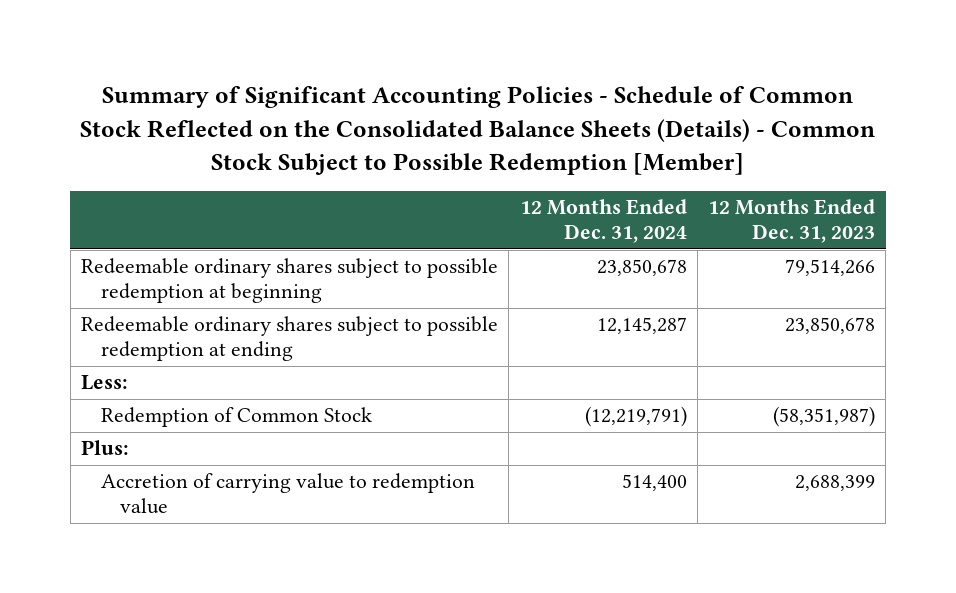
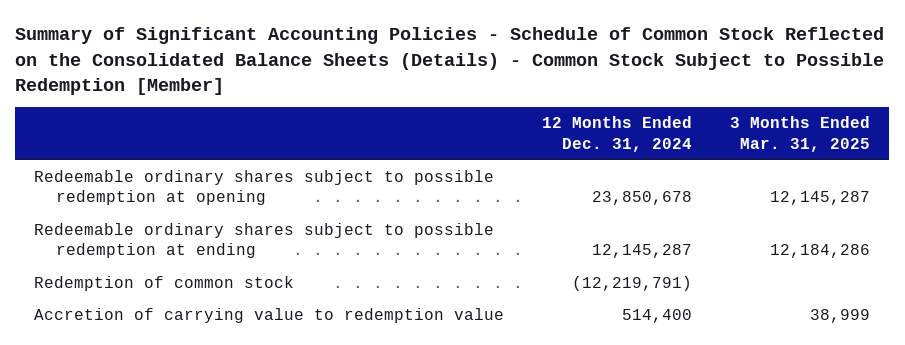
[708,199,876,244] 12 Months Ended Dec. 31, 2023 -> none
none -> [730,116,871,152] 3 Months Ended Mar. 31, 2025
[81,258,499,304] Redeemable ordinary shares subject to possible redemption at beginning -> [34,169,495,205] Redeemable ordinary shares subject to possible redemption at opening
[81,375,129,391] Less: -> none
[81,440,130,456] Plus: -> none
[100,407,372,428] Redemption of Common Stock -> [34,275,295,291] Redemption of common stock

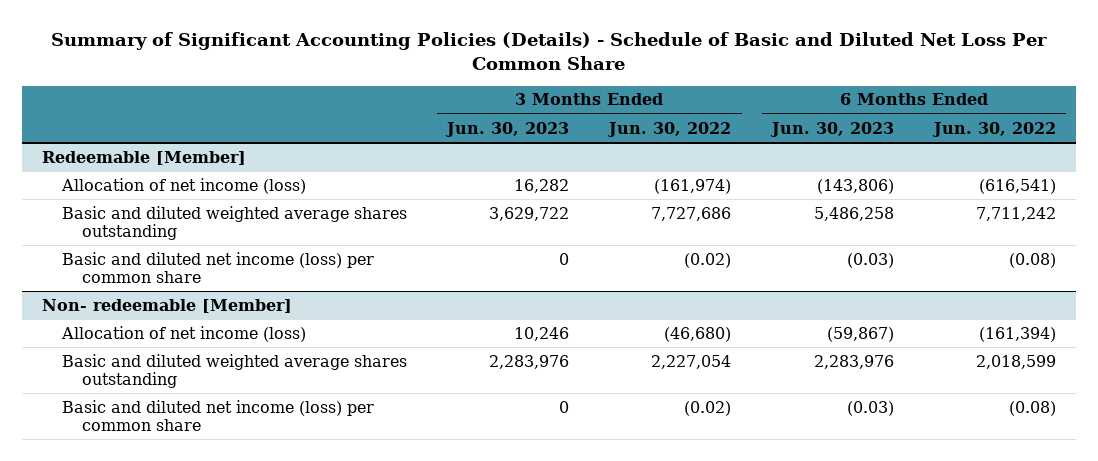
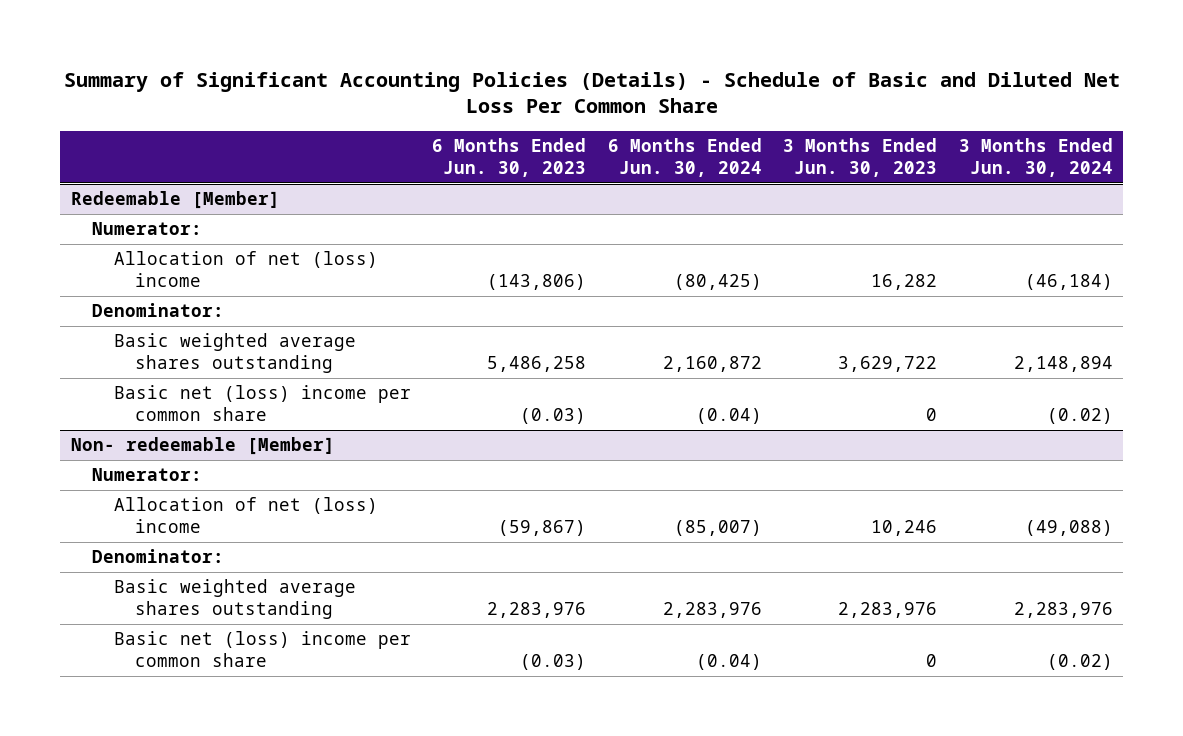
[607,121,732,137] Jun. 30, 2022 -> none
[931,121,1056,137] Jun. 30, 2022 -> none
none -> [607,138,762,178] 6 Months Ended Jun. 30, 2024
none -> [958,138,1113,178] 3 Months Ended Jun. 30, 2024
none -> [92,222,203,236] Numerator:
[60,177,306,194] Allocation of net income (loss) -> [113,251,378,288] Allocation of net (loss) income
none -> [92,303,225,318] Denominator:
[61,205,407,240] Basic and diluted weighted average shares outstanding -> [113,333,356,374] Basic weighted average shares outstanding
[61,251,374,283] Basic and diluted net income (loss) per common share -> [113,385,411,422] Basic net (loss) income per common share
none -> [92,468,203,482] Numerator:
[60,325,306,342] Allocation of net income (loss) -> [113,497,378,534] Allocation of net (loss) income
none -> [92,549,225,564] Denominator:
[61,353,407,388] Basic and diluted weighted average shares outstanding -> [113,579,356,620] Basic weighted average shares outstanding
[61,399,374,431] Basic and diluted net income (loss) per common share -> [113,631,411,668] Basic net (loss) income per common share

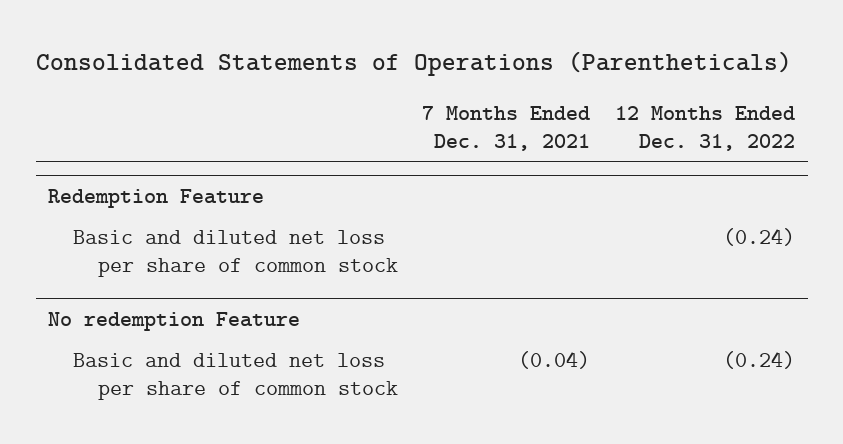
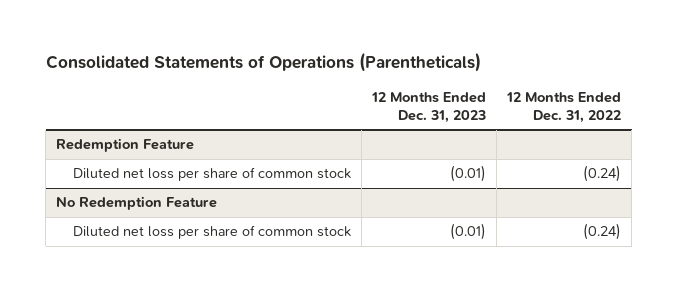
[422,105,591,151] 7 Months Ended Dec. 31, 2021 -> none
none -> [370,92,486,124] 12 Months Ended Dec. 31, 2023
[72,230,398,278] Basic and diluted net loss per share of common stock -> [72,167,351,182] Diluted net loss per share of common stock
[48,312,301,332] No redemption Feature -> [56,196,218,211] No Redemption Feature
[72,353,398,401] Basic and diluted net loss per share of common stock -> [72,225,351,240] Diluted net loss per share of common stock

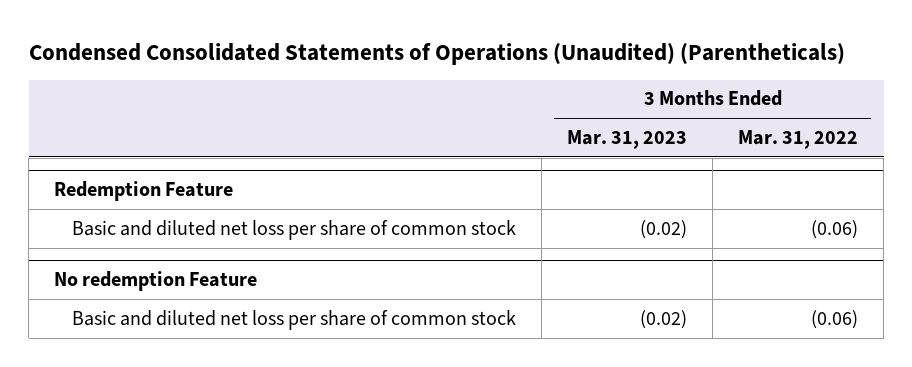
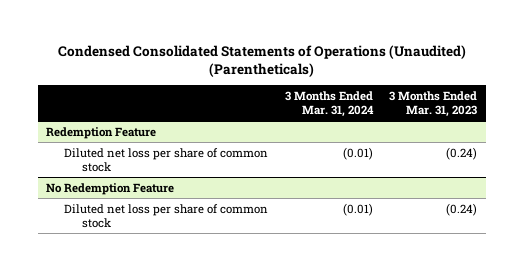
[738,130,859,150] Mar. 31, 2022 -> none
none -> [284,90,374,118] 3 Months Ended Mar. 31, 2024
[72,219,517,240] Basic and diluted net loss per share of common stock -> [63,147,268,172] Diluted net loss per share of common stock
[640,219,688,239] (0.02) -> [446,146,478,160] (0.24)
[54,271,258,292] No redemption Feature -> [46,182,175,195] No Redemption Feature
[72,309,517,330] Basic and diluted net loss per share of common stock -> [63,203,268,228] Diluted net loss per share of common stock
[640,309,688,329] (0.02) -> [446,202,478,216] (0.24)

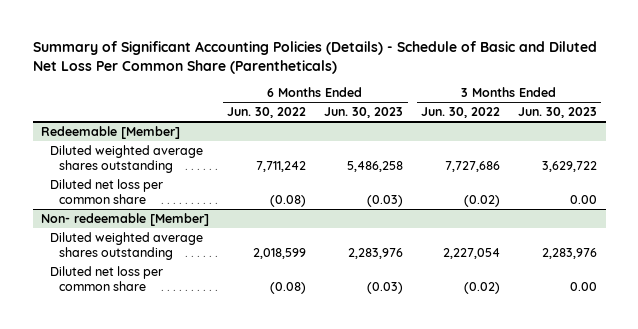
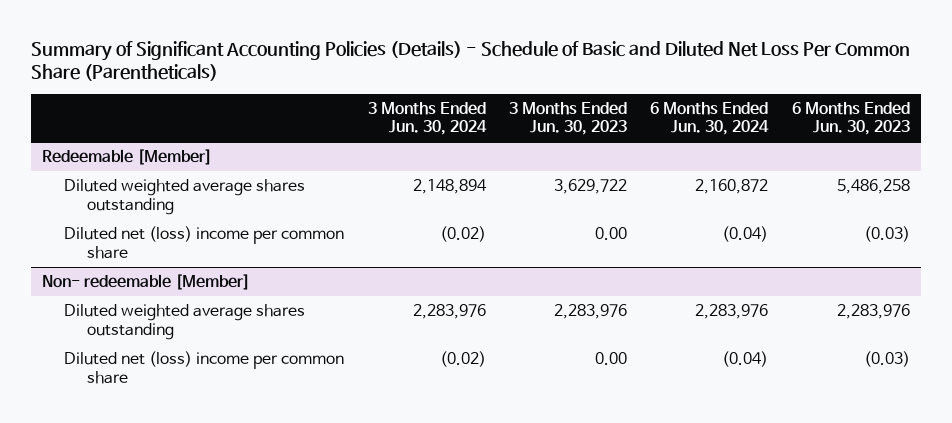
[227,107,307,119] Jun. 30, 2022 -> none
[420,107,500,119] Jun. 30, 2022 -> none
none -> [367,101,487,136] 3 Months Ended Jun. 30, 2024
none -> [650,101,770,136] 6 Months Ended Jun. 30, 2024
[50,178,164,204] Diluted net loss per common share -> [64,226,345,259] Diluted net (loss) income per common share
[50,265,164,291] Diluted net loss per common share -> [64,351,345,384] Diluted net (loss) income per common share

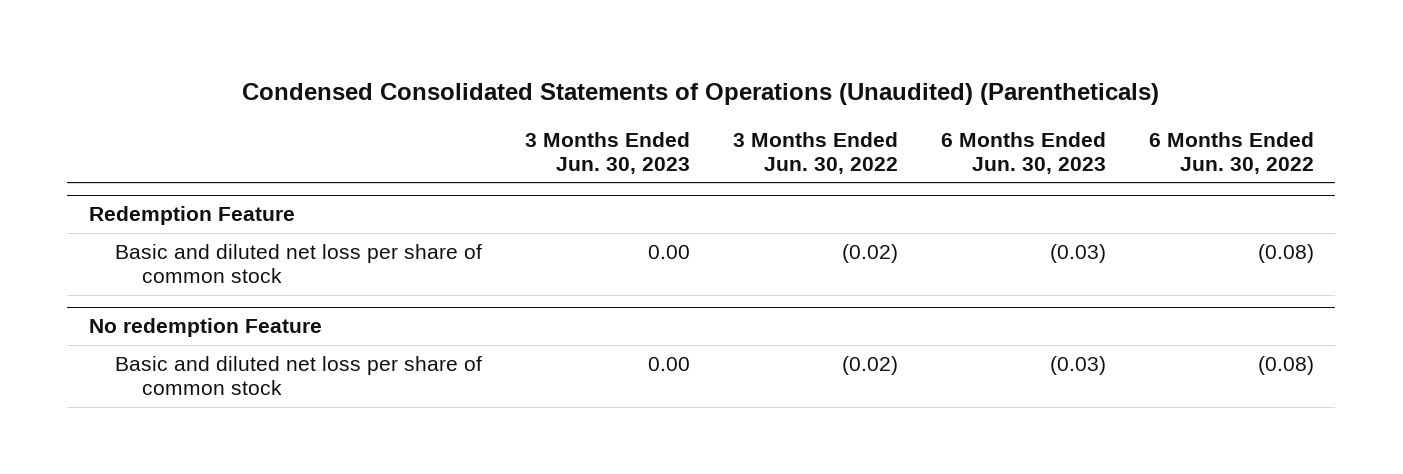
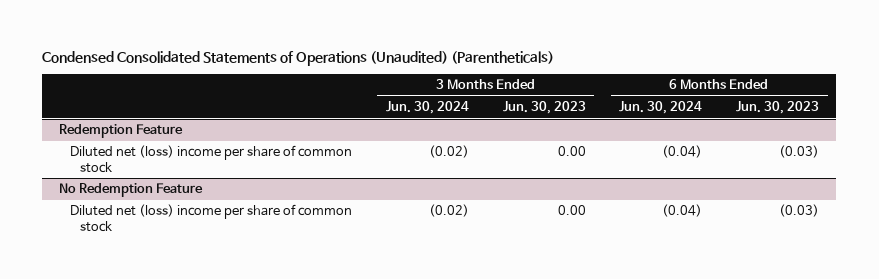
[733,131,899,174] 3 Months Ended Jun. 30, 2022 -> none
[1148,131,1314,174] 6 Months Ended Jun. 30, 2022 -> none
none -> [385,101,469,115] Jun. 30, 2024
none -> [619,101,703,115] Jun. 30, 2024
[115,244,483,284] Basic and diluted net loss per share of common stock -> [69,145,352,173] Diluted net (loss) income per share of common stock
[88,318,322,338] No redemption Feature -> [59,183,204,198] No Redemption Feature
[115,356,483,396] Basic and diluted net loss per share of common stock -> [69,204,352,232] Diluted net (loss) income per share of common stock

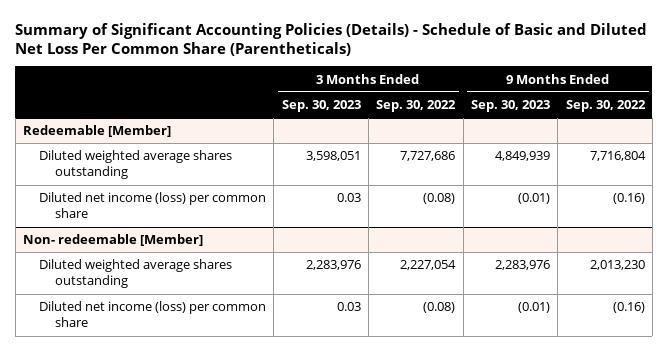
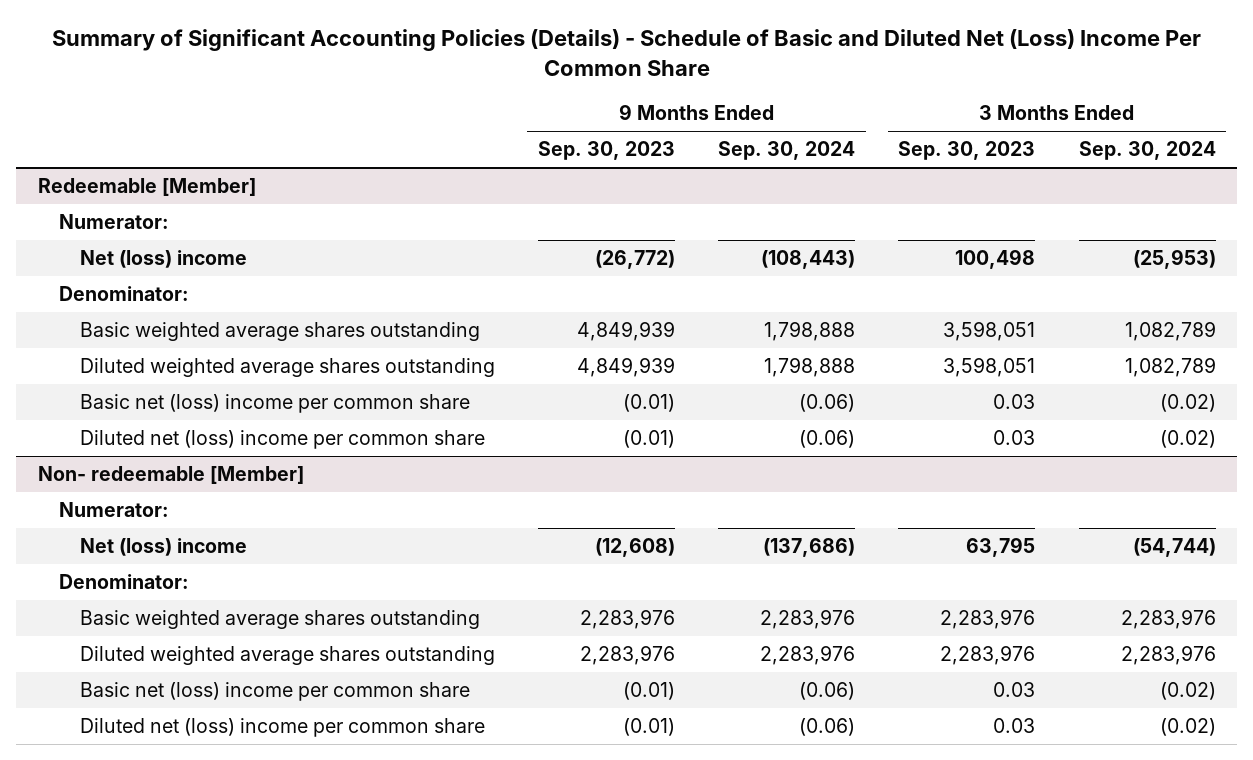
[15,22,648,56] Summary of Significant Accounting Policies (Details) - Schedule of Basic and Diluted Net Loss Per Common Share (Parentheticals) -> [51,28,1201,76] Summary of Significant Accounting Policies (Details) - Schedule of Basic and Diluted Net (Loss) Income Per Common Share
[376,99,457,112] Sep. 30, 2022 -> none
[565,99,646,112] Sep. 30, 2022 -> none
none -> [718,141,856,161] Sep. 30, 2024
none -> [1078,141,1216,161] Sep. 30, 2024
none -> [58,214,169,230] Numerator:
none -> [79,250,247,269] Net (loss) income
none -> [58,286,189,302] Denominator:
none -> [79,322,480,342] Basic weighted average shares outstanding
none -> [79,394,470,414] Basic net (loss) income per common share
[38,192,266,219] Diluted net income (loss) per common share -> [79,430,485,450] Diluted net (loss) income per common share
none -> [58,502,169,518] Numerator:
none -> [79,538,247,557] Net (loss) income
none -> [58,574,189,590] Denominator:
none -> [79,610,480,630] Basic weighted average shares outstanding
none -> [79,682,470,702] Basic net (loss) income per common share
[38,301,266,328] Diluted net income (loss) per common share -> [79,718,485,738] Diluted net (loss) income per common share

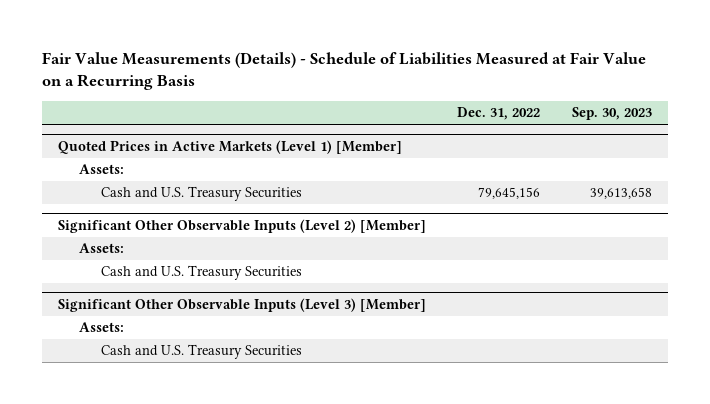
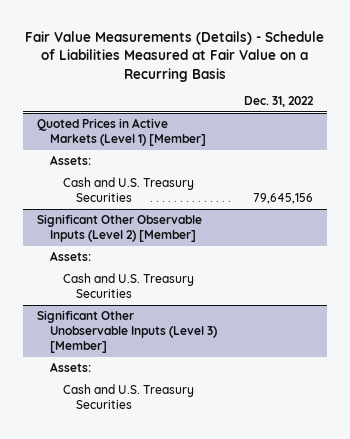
[572,107,653,121] Sep. 30, 2023 -> none
[57,297,426,312] Significant Other Observable Inputs (Level 3) [Member] -> [36,309,217,354] Significant Other Unobservable Inputs (Level 3) [Member]

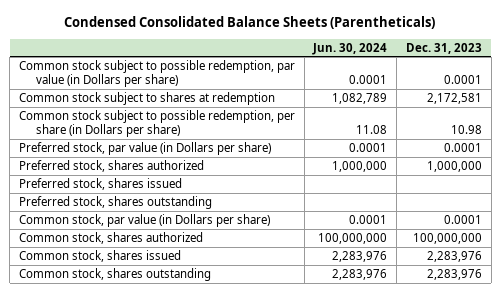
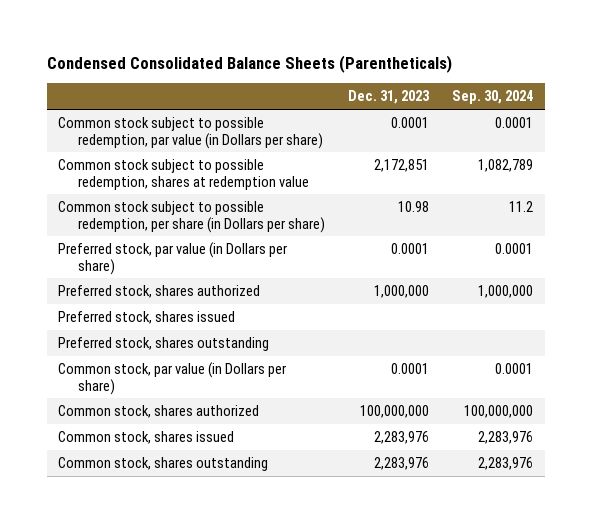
[312,42,388,55] Jun. 30, 2024 -> none
none -> [452,90,534,105] Sep. 30, 2024
[18,91,275,105] Common stock subject to shares at redemption -> [58,158,310,190] Common stock subject to possible redemption, shares at redemption value
[427,92,483,104] 2,172,581 -> [374,158,430,172] 2,172,851

